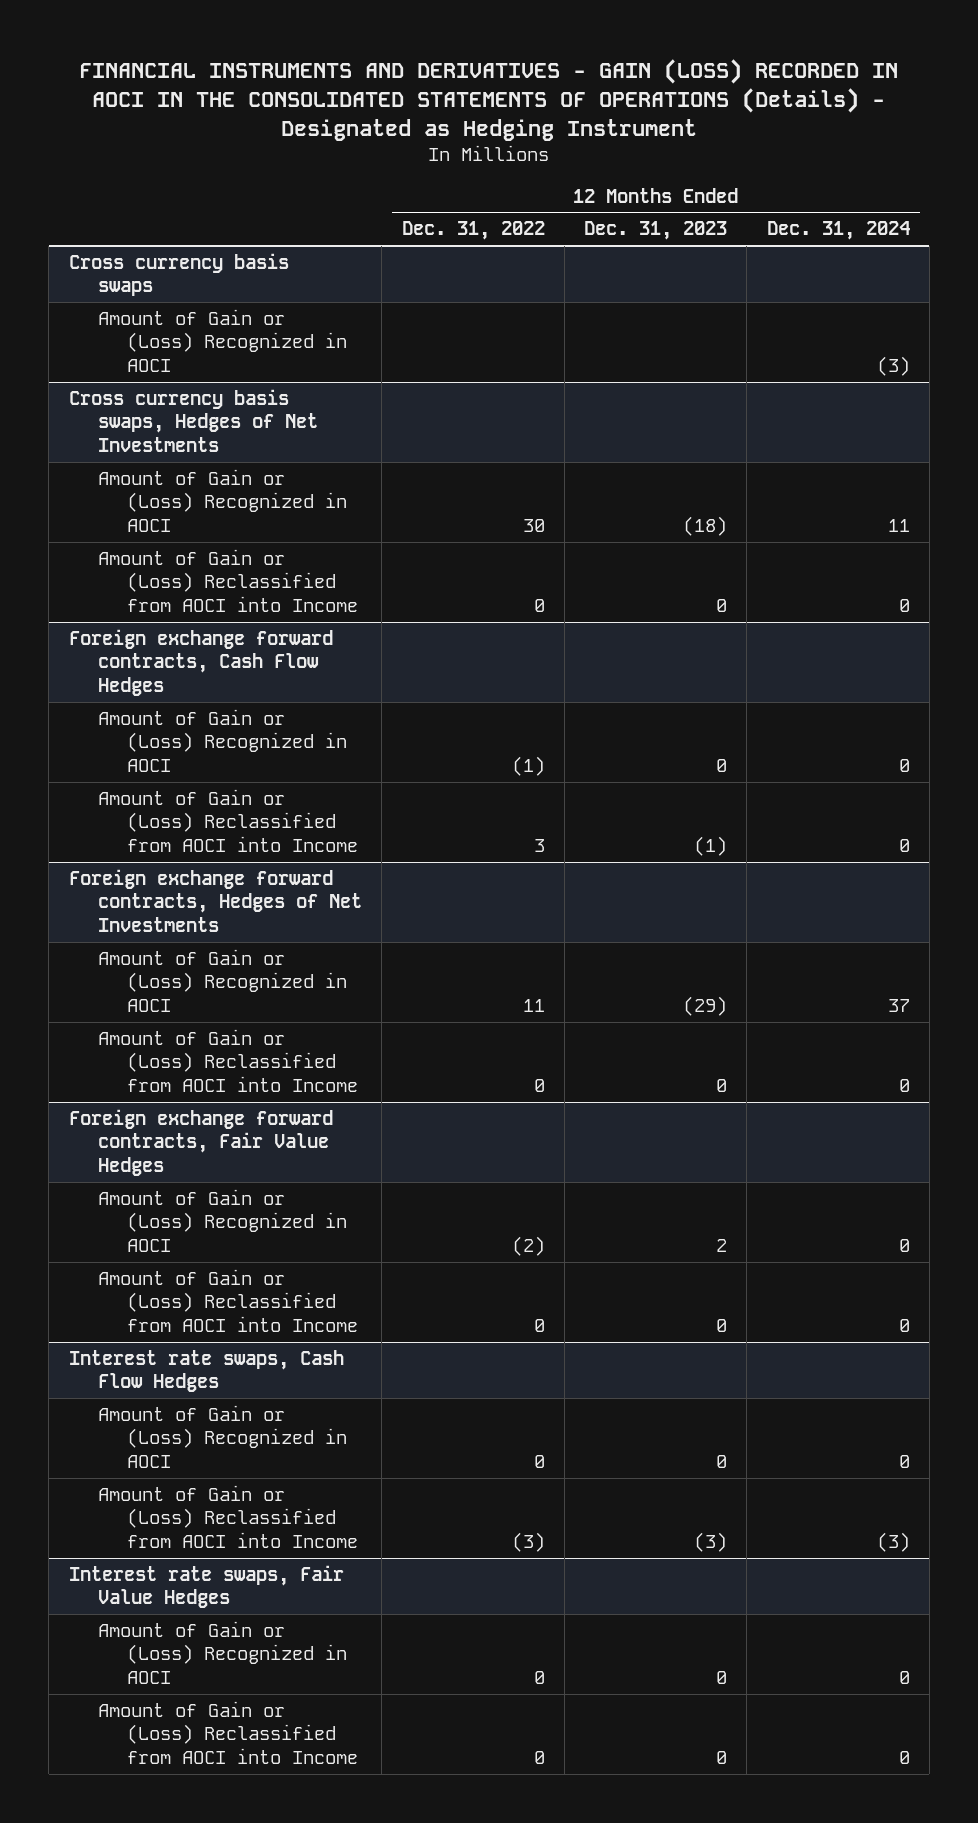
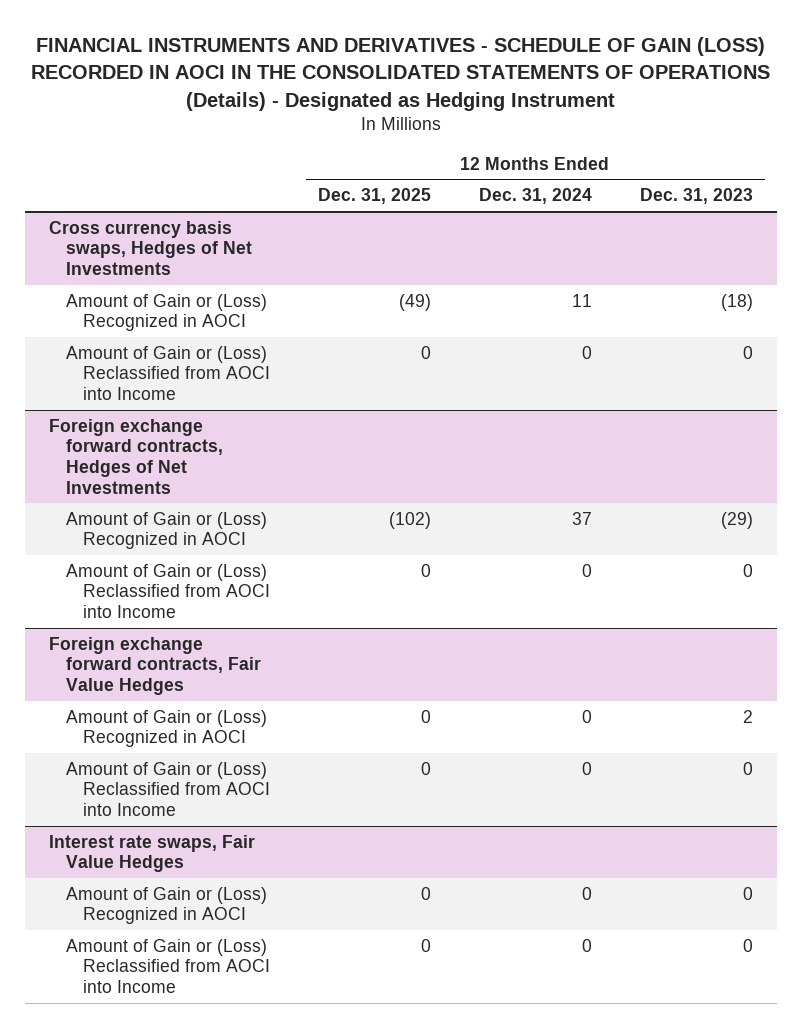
[79,58,899,141] FINANCIAL INSTRUMENTS AND DERIVATIVES - GAIN (LOSS) RECORDED IN AOCI IN THE CONSOLIDATED STATEMENTS OF OPERATIONS (Details) - Designated as Hedging Instrument -> [30,37,770,111] FINANCIAL INSTRUMENTS AND DERIVATIVES - SCHEDULE OF GAIN (LOSS) RECORDED IN AOCI IN THE CONSOLIDATED STATEMENTS OF OPERATIONS (Details) - Designated as Hedging Instrument
[401,221,545,241] Dec. 31, 2022 -> none
none -> [317,188,431,205] Dec. 31, 2025
[68,252,289,297] Cross currency basis swaps -> none
[97,308,348,373] Amount of Gain or (Loss) Recognized in AOCI -> none
[68,628,333,697] Foreign exchange forward contracts, Cash Flow Hedges -> none
[97,708,348,773] Amount of Gain or (Loss) Recognized in AOCI -> none
[97,788,359,853] Amount of Gain or (Loss) Reclassified from AOCI into Income -> none
[68,1349,344,1393] Interest rate swaps, Cash Flow Hedges -> none
[97,1404,348,1469] Amount of Gain or (Loss) Recognized in AOCI -> none
[97,1484,359,1549] Amount of Gain or (Loss) Reclassified from AOCI into Income -> none

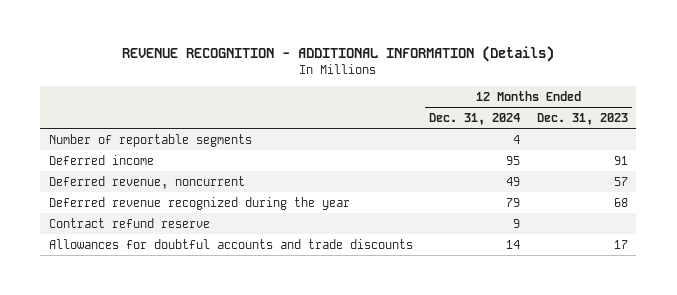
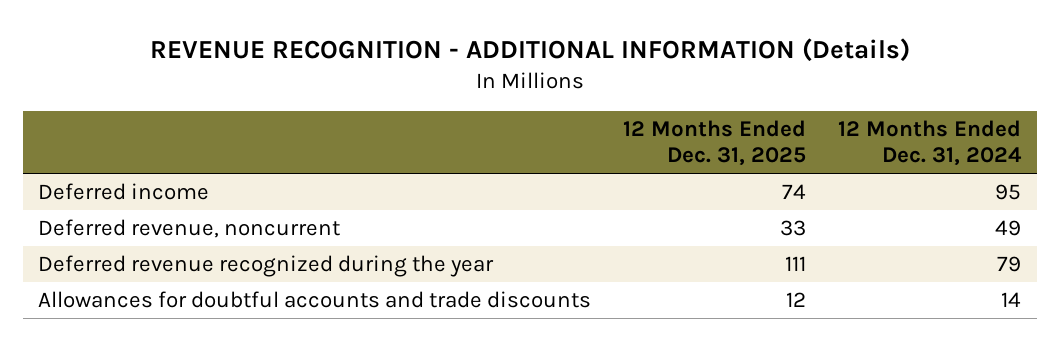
[537,112,629,125] Dec. 31, 2023 -> none
none -> [623,119,807,167] 12 Months Ended Dec. 31, 2025
[48,133,252,147] Number of reportable segments -> none
[48,217,210,228] Contract refund reserve -> none

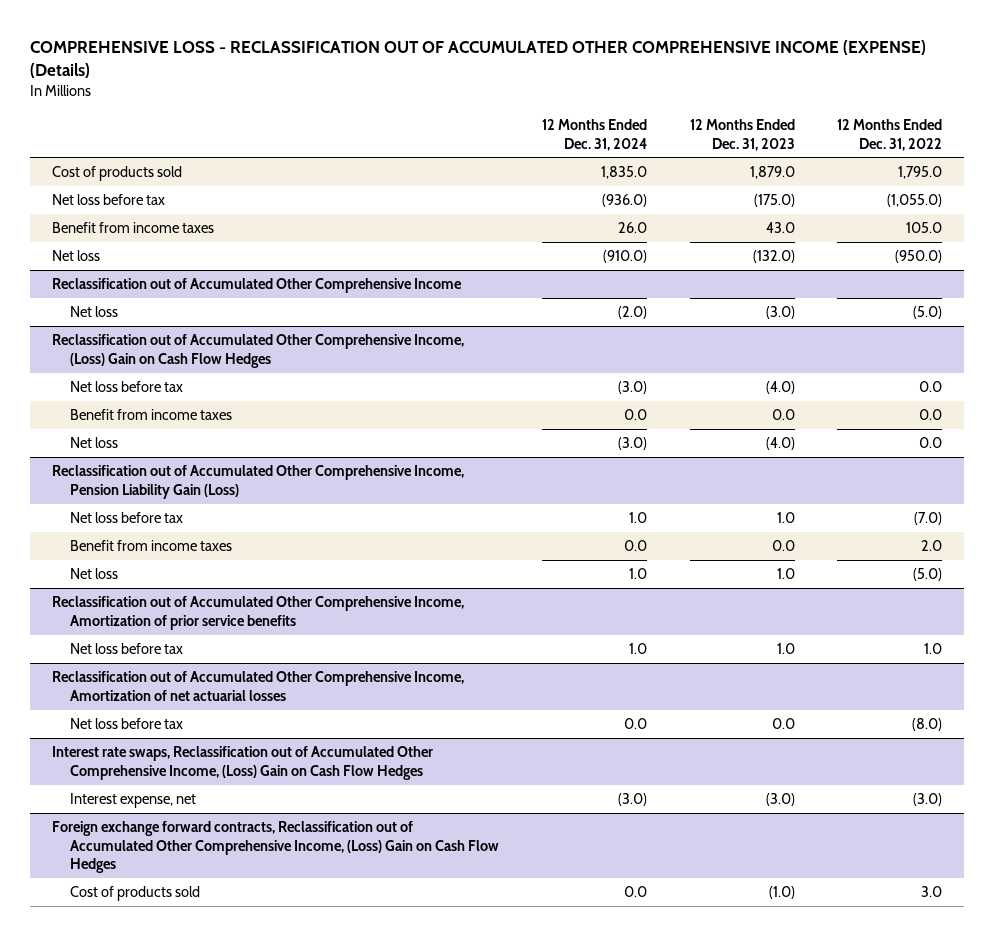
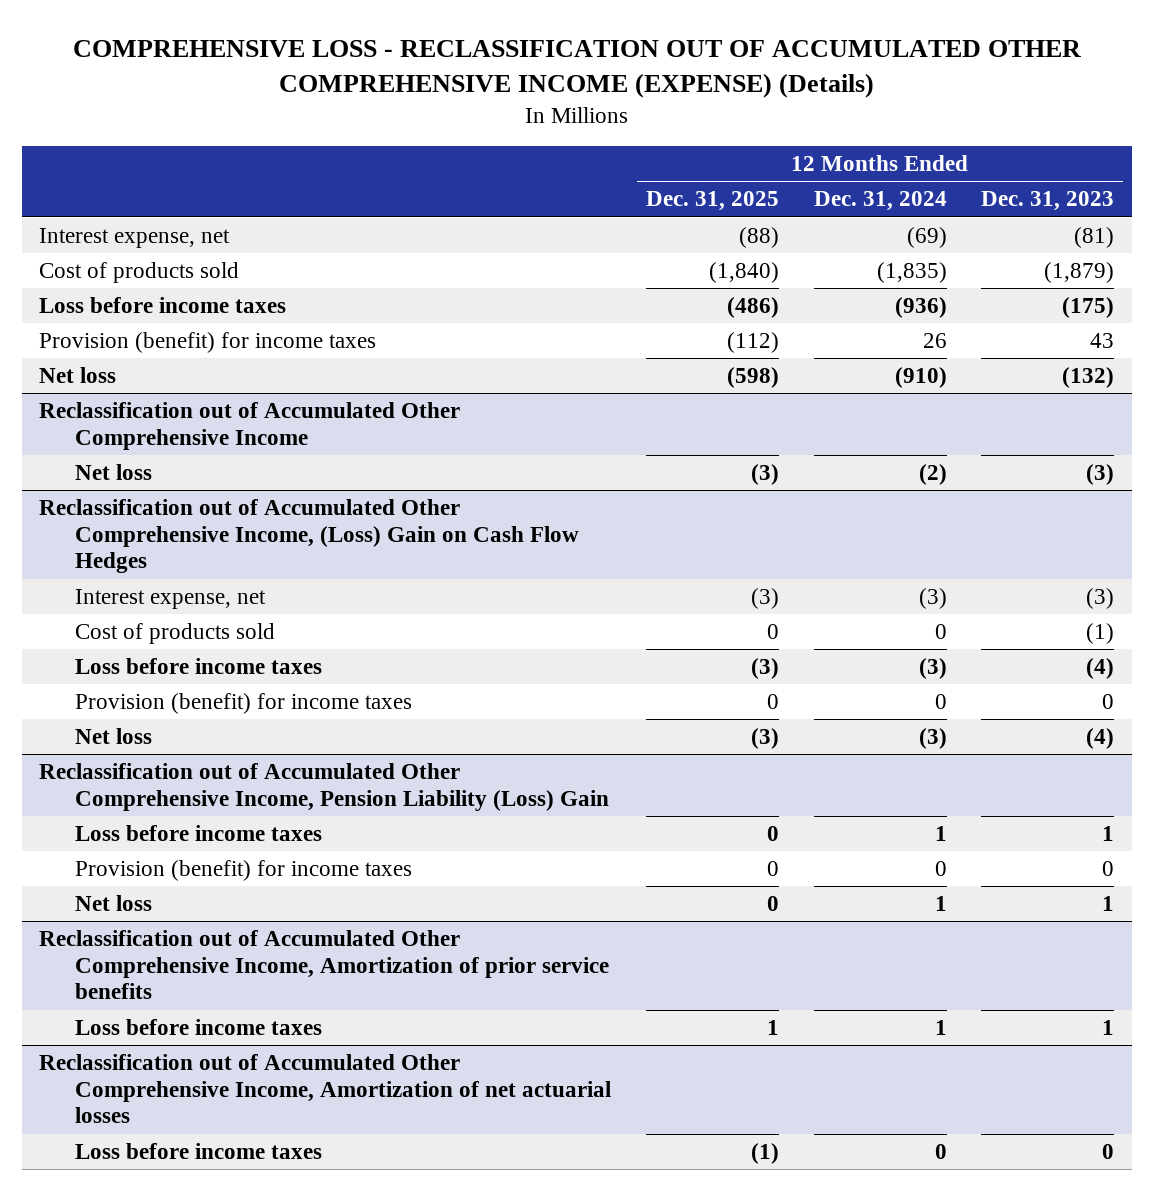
[837,118,943,151] 12 Months Ended Dec. 31, 2022 -> none
none -> [645,191,779,212] Dec. 31, 2025
none -> [38,228,230,249] Interest expense, net
[600,166,647,180] 1,835.0 -> [876,262,947,284] (1,835)
[749,166,795,180] 1,879.0 -> [1044,262,1115,284] (1,879)
[51,194,165,206] Net loss before tax -> [38,297,286,314] Loss before income taxes
[601,194,647,208] (936.0) -> [894,297,947,319] (936)
[753,194,795,208] (175.0) -> [1062,297,1115,319] (175)
[51,222,214,234] Benefit from income taxes -> [38,332,376,354] Provision (benefit) for income taxes
[617,222,647,234] 26.0 -> [922,333,947,349] 26
[765,222,795,234] 43.0 -> [1090,333,1115,349] 43
[602,250,647,264] (910.0) -> [894,367,947,389] (910)
[752,250,795,264] (132.0) -> [1062,367,1115,389] (132)
[617,306,647,320] (2.0) -> [918,464,947,486] (2)
[765,306,795,320] (3.0) -> [1086,464,1115,486] (3)
none -> [75,589,267,610] Interest expense, net
none -> [75,623,276,645] Cost of products sold
[70,381,184,393] Net loss before tax -> [75,658,323,675] Loss before income taxes
[617,381,647,395] (3.0) -> [918,658,947,680] (3)
[765,381,795,395] (4.0) -> [1086,658,1115,680] (4)
[70,409,233,421] Benefit from income taxes -> [75,693,413,715] Provision (benefit) for income taxes
[623,409,647,421] 0.0 -> [934,694,947,710] 0
[771,409,795,421] 0.0 -> [1102,694,1115,710] 0
[617,437,647,451] (3.0) -> [918,728,947,750] (3)
[765,437,795,451] (4.0) -> [1086,728,1115,750] (4)
[51,465,464,499] Reclassification out of Accumulated Other Comprehensive Income, Pension Liability Gain (Loss) -> [38,763,610,811] Reclassification out of Accumulated Other Comprehensive Income, Pension Liability (Loss) Gain
[70,512,184,524] Net loss before tax -> [75,825,323,842] Loss before income taxes
[628,512,647,524] 1.0 -> [934,826,947,842] 1
[776,512,795,524] 1.0 -> [1102,826,1115,842] 1
[70,540,233,552] Benefit from income taxes -> [75,860,413,882] Provision (benefit) for income taxes
[623,540,647,552] 0.0 -> [934,861,947,877] 0
[771,540,795,552] 0.0 -> [1102,861,1115,877] 0
[628,568,647,580] 1.0 -> [934,896,947,912] 1
[776,568,795,580] 1.0 -> [1102,896,1115,912] 1
[70,643,184,655] Net loss before tax -> [75,1019,323,1036] Loss before income taxes
[628,643,647,655] 1.0 -> [934,1020,947,1036] 1
[776,643,795,655] 1.0 -> [1102,1020,1115,1036] 1
[51,746,433,780] Interest rate swaps, Reclassification out of Accumulated Other Comprehensive Income, (Loss) Gain on Cash Flow Hedges -> none
[70,793,197,809] Interest expense, net -> none
[51,821,500,874] Foreign exchange forward contracts, Reclassification out of Accumulated Other Comprehensive Income, (Loss) Gain on Cash Flow Hedges -> none
[70,886,201,902] Cost of products sold -> none
[70,718,184,730] Net loss before tax -> [75,1143,323,1160] Loss before income taxes
[623,718,647,730] 0.0 -> [934,1144,947,1160] 0
[771,718,795,730] 0.0 -> [1102,1144,1115,1160] 0

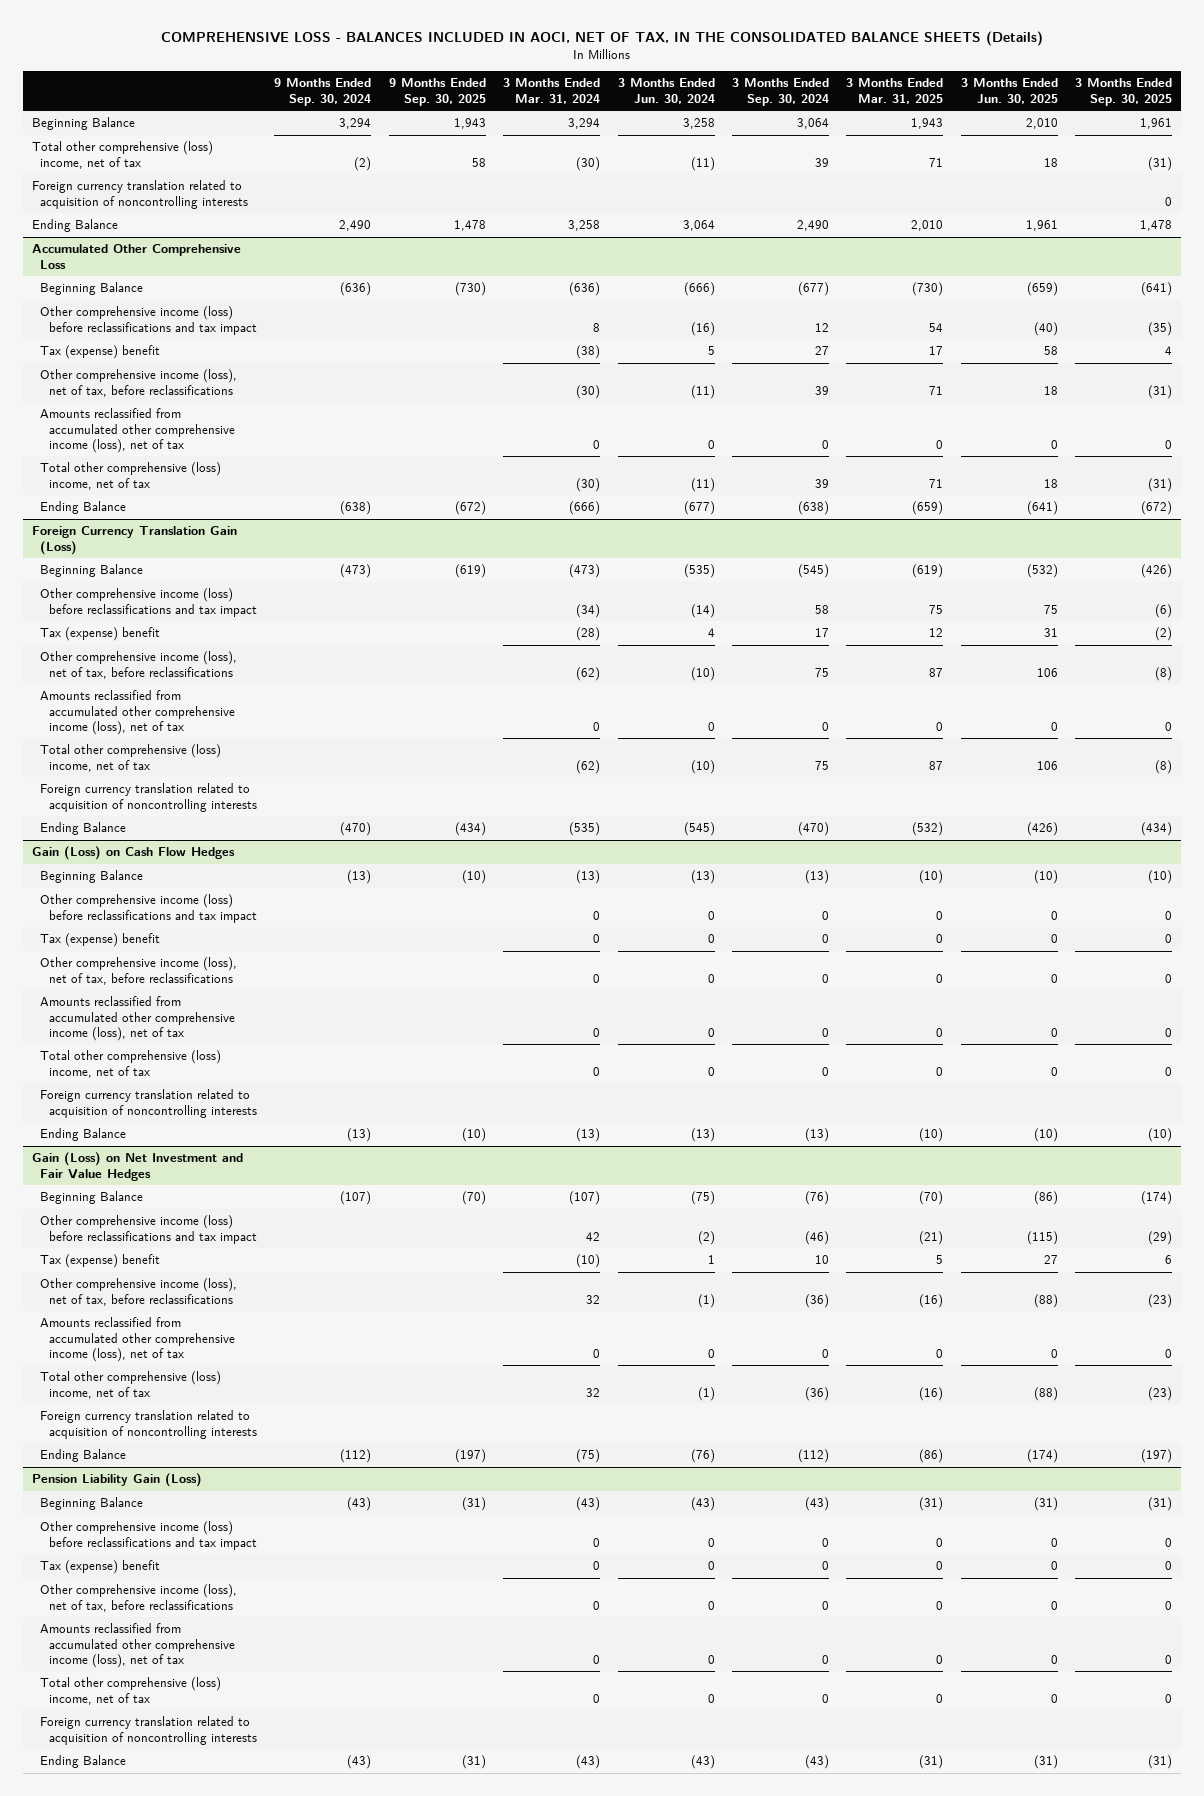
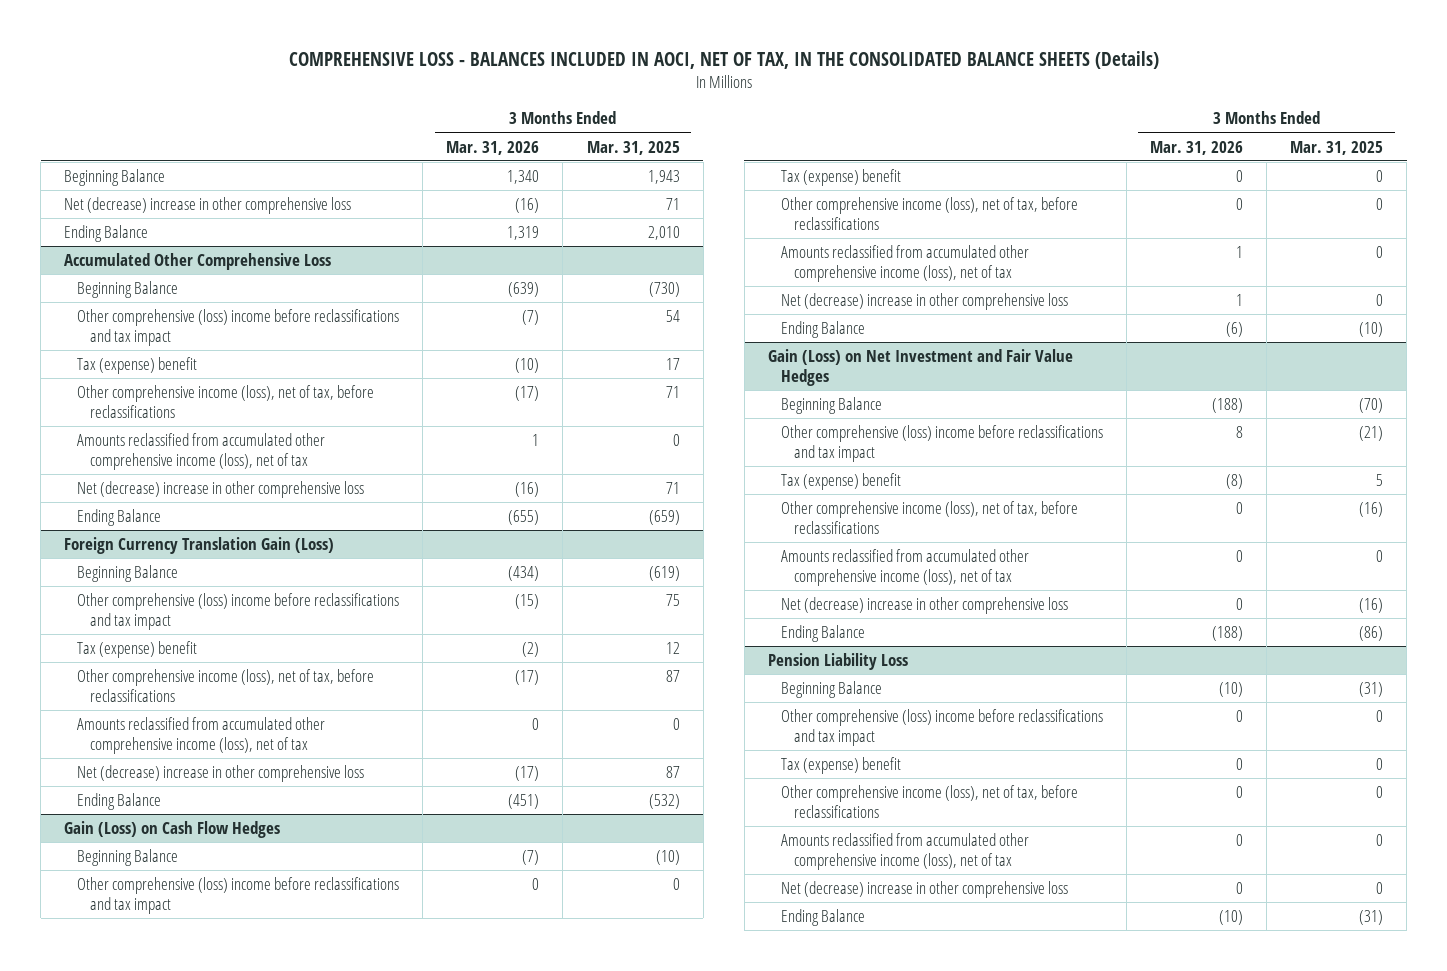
[274,78,372,106] 9 Months Ended Sep. 30, 2024 -> none
[388,78,486,106] 9 Months Ended Sep. 30, 2025 -> none
[503,78,601,104] 3 Months Ended Mar. 31, 2024 -> none
[617,78,715,104] 3 Months Ended Jun. 30, 2024 -> none
[731,78,829,106] 3 Months Ended Sep. 30, 2024 -> none
[960,78,1058,104] 3 Months Ended Jun. 30, 2025 -> none
[1075,78,1173,106] 3 Months Ended Sep. 30, 2025 -> none
none -> [446,140,540,155] Mar. 31, 2026
[31,180,249,209] Foreign currency translation related to acquisition of noncontrolling interests -> none
[31,141,213,169] Total other comprehensive (loss) income, net of tax -> [64,196,352,214] Net (decrease) increase in other comprehensive loss
[40,306,258,335] Other comprehensive income (loss) before reclassifications and tax impact -> [77,308,400,346] Other comprehensive (loss) income before reclassifications and tax impact
[40,462,222,490] Total other comprehensive (loss) income, net of tax -> [77,480,365,498] Net (decrease) increase in other comprehensive loss
[40,588,258,617] Other comprehensive income (loss) before reclassifications and tax impact -> [77,592,400,630] Other comprehensive (loss) income before reclassifications and tax impact
[40,783,258,812] Foreign currency translation related to acquisition of noncontrolling interests -> none
[40,744,222,772] Total other comprehensive (loss) income, net of tax -> [77,764,365,782] Net (decrease) increase in other comprehensive loss
[40,894,258,923] Other comprehensive income (loss) before reclassifications and tax impact -> [77,876,400,914] Other comprehensive (loss) income before reclassifications and tax impact
[40,1089,258,1118] Foreign currency translation related to acquisition of noncontrolling interests -> none
[40,1050,222,1078] Total other comprehensive (loss) income, net of tax -> [780,292,1068,310] Net (decrease) increase in other comprehensive loss
[40,1215,258,1244] Other comprehensive income (loss) before reclassifications and tax impact -> [780,424,1103,462] Other comprehensive (loss) income before reclassifications and tax impact
[40,1410,258,1439] Foreign currency translation related to acquisition of noncontrolling interests -> none
[40,1371,222,1399] Total other comprehensive (loss) income, net of tax -> [780,596,1068,614] Net (decrease) increase in other comprehensive loss
[31,1473,202,1488] Pension Liability Gain (Loss) -> [767,652,908,670] Pension Liability Loss
[40,1521,258,1550] Other comprehensive income (loss) before reclassifications and tax impact -> [780,708,1103,746] Other comprehensive (loss) income before reclassifications and tax impact
[40,1716,258,1745] Foreign currency translation related to acquisition of noncontrolling interests -> none
[40,1677,222,1705] Total other comprehensive (loss) income, net of tax -> [780,880,1068,898] Net (decrease) increase in other comprehensive loss

